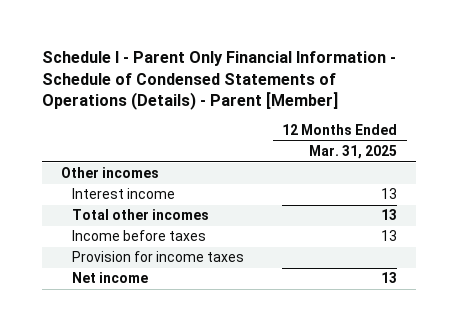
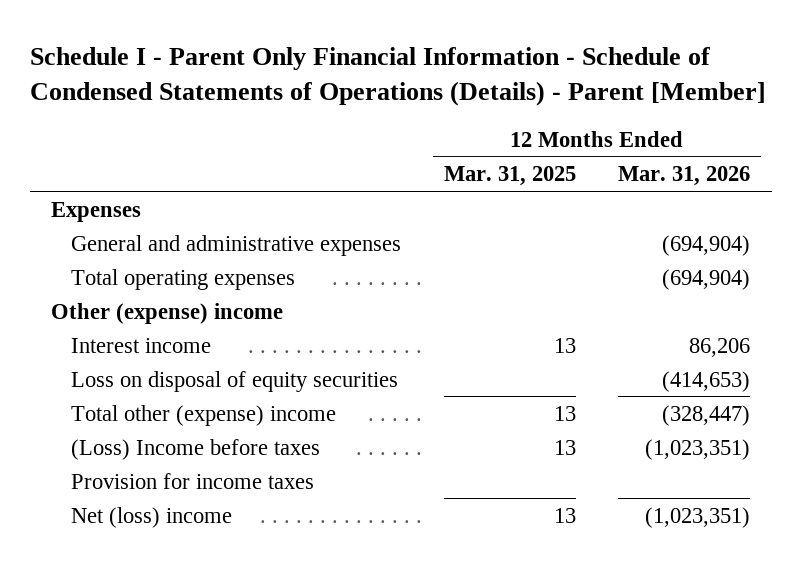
none -> [618,166,751,187] Mar. 31, 2026
[60,167,159,179] Other incomes -> none
none -> [50,201,141,222] Expenses
none -> [71,234,402,256] General and administrative expenses
none -> [71,268,296,290] Total operating expenses
none -> [50,302,283,324] Other (expense) income
none -> [71,370,399,392] Loss on disposal of equity securities
[71,209,209,221] Total other incomes -> [71,404,337,426] Total other (expense) income
[71,230,206,242] Income before taxes -> [71,438,321,460] (Loss) Income before taxes
[71,272,148,284] Net income -> [71,506,233,528] Net (loss) income

